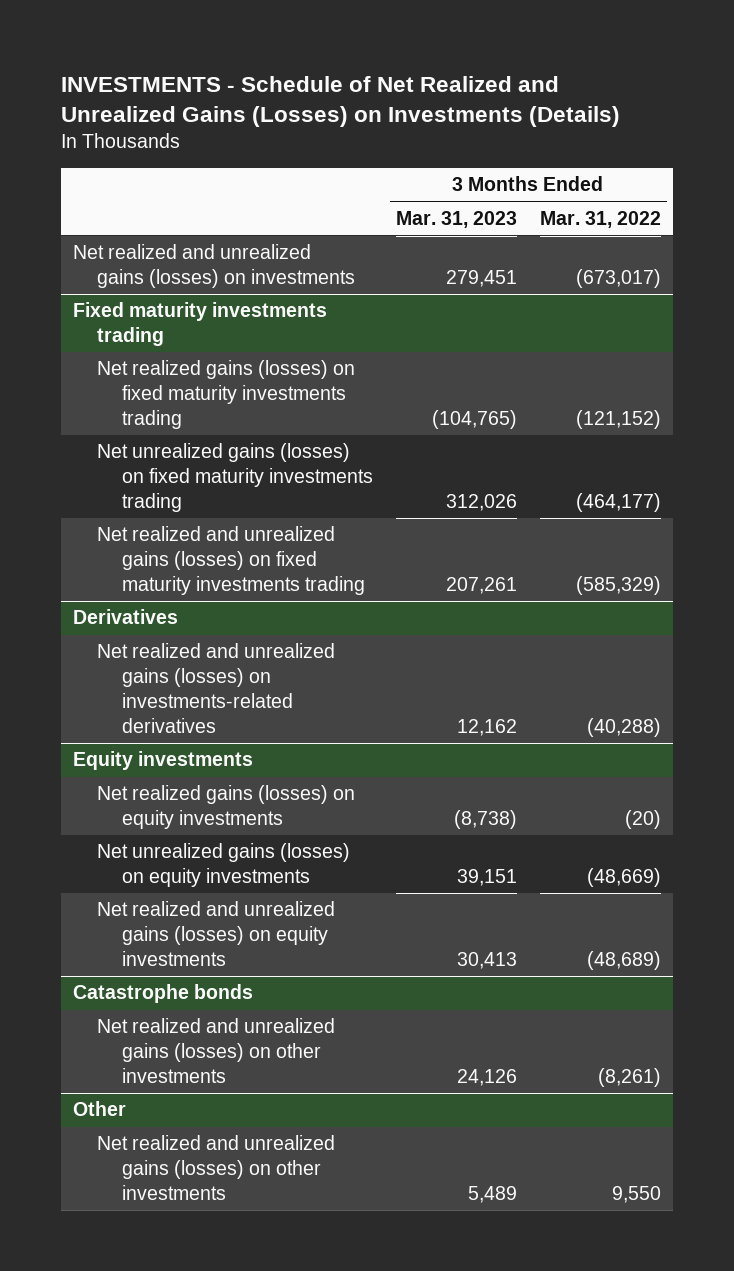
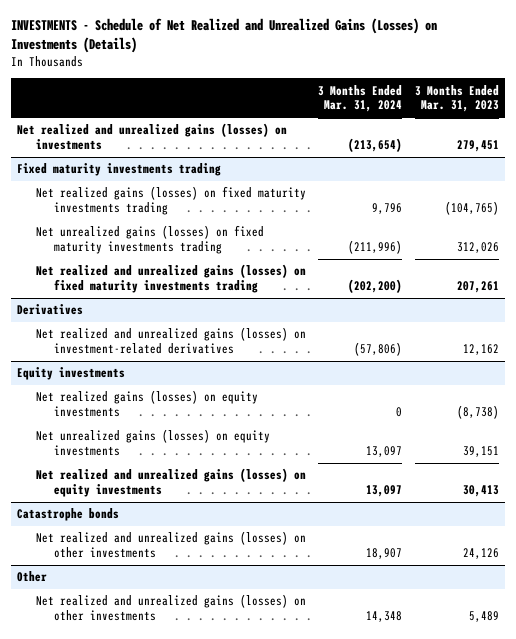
[540,210,662,228] Mar. 31, 2022 -> none
none -> [318,84,403,113] 3 Months Ended Mar. 31, 2024
[97,643,336,734] Net realized and unrealized gains (losses) on investments-related derivatives -> [35,327,306,355] Net realized and unrealized gains (losses) on investment-related derivatives

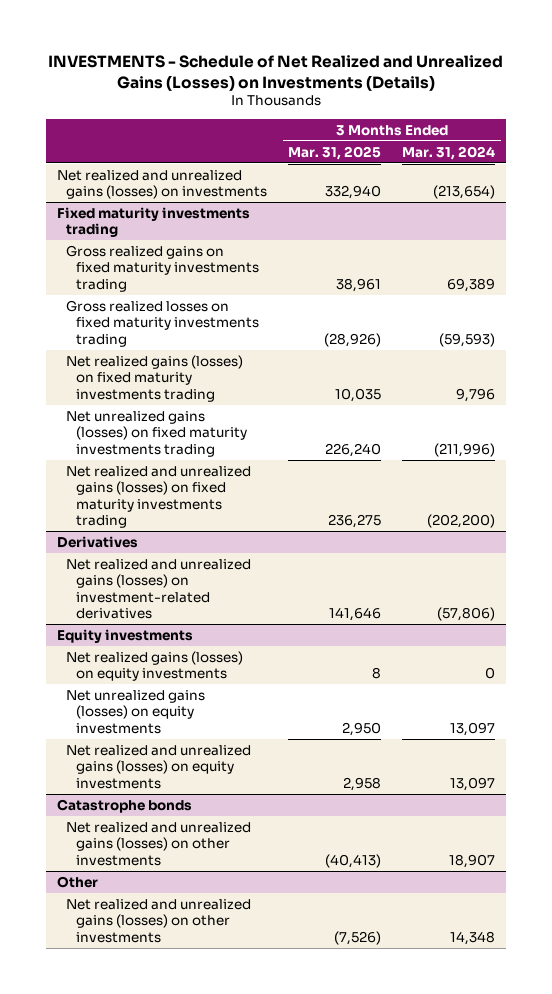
[414,84,499,113] 3 Months Ended Mar. 31, 2023 -> none
none -> [288,145,382,160] Mar. 31, 2025
none -> [66,244,259,292] Gross realized gains on fixed maturity investments trading
none -> [66,299,259,347] Gross realized losses on fixed maturity investments trading

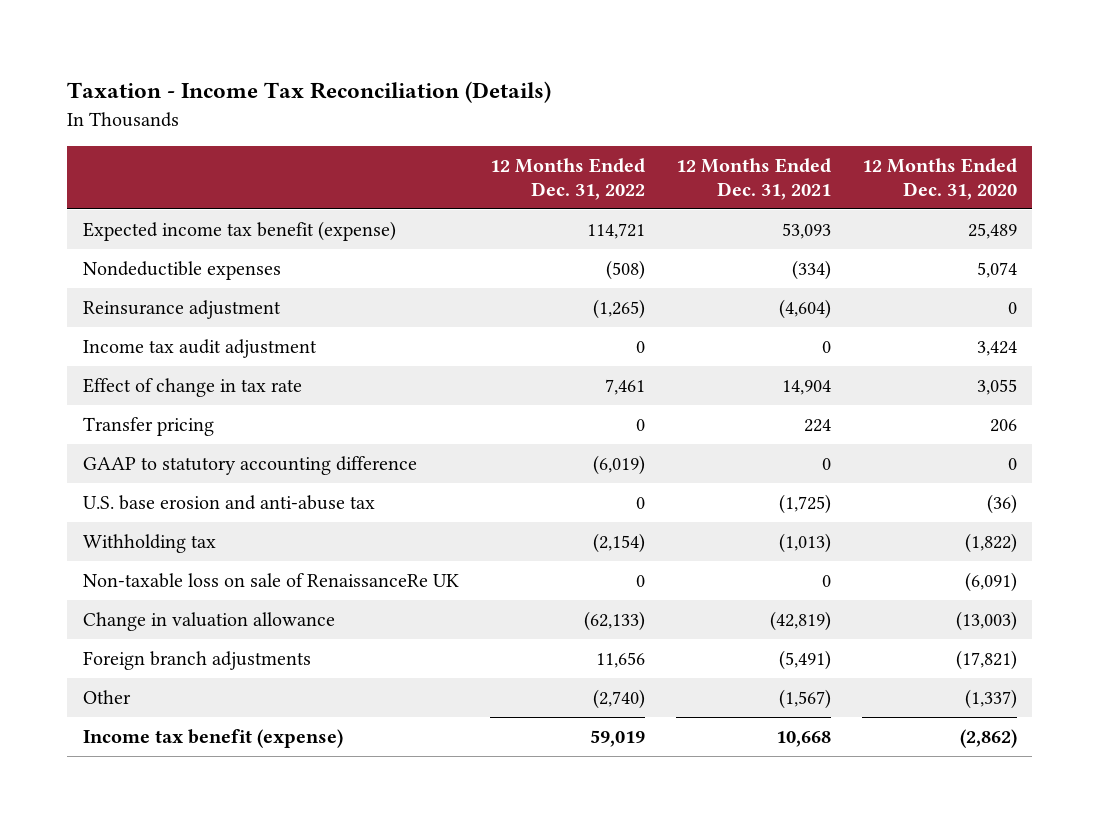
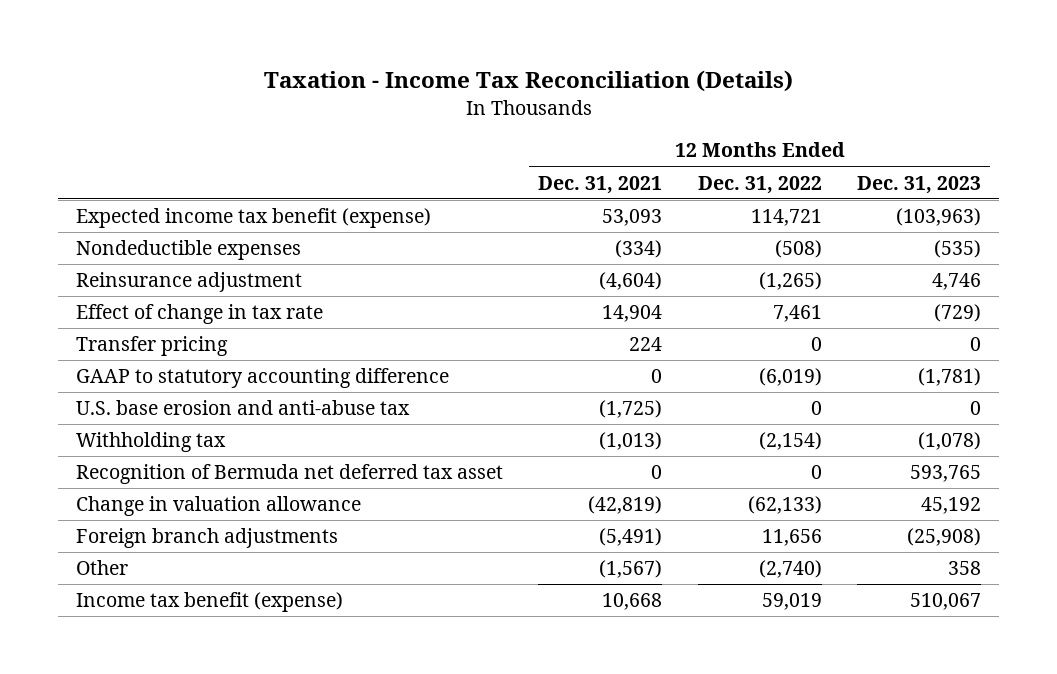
[861,157,1017,200] 12 Months Ended Dec. 31, 2020 -> none
none -> [857,175,982,194] Dec. 31, 2023
[82,338,317,358] Income tax audit adjustment -> none
[82,572,459,588] Non-taxable loss on sale of RenaissanceRe UK -> none
none -> [75,464,503,485] Recognition of Bermuda net deferred tax asset

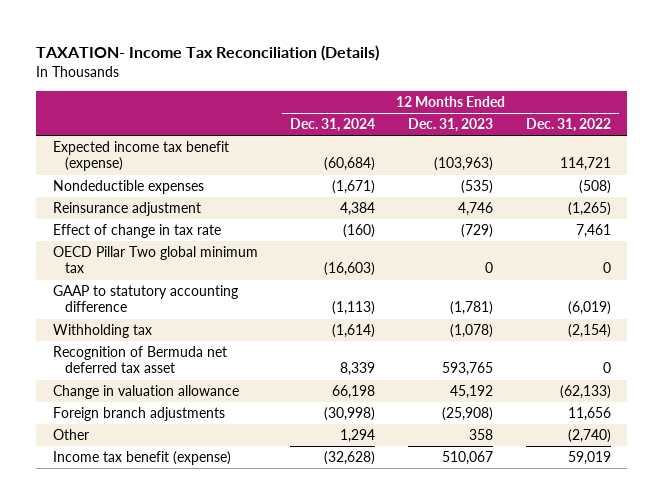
[263,70,793,93] Taxation - Income Tax Reconciliation (Details) -> [36,44,380,61] TAXATION- Income Tax Reconciliation (Details)
[538,175,663,194] Dec. 31, 2021 -> none
none -> [290,118,376,133] Dec. 31, 2024
[75,336,228,357] Transfer pricing -> none
none -> [52,246,258,274] OECD Pillar Two global minimum tax
[75,400,410,416] U.S. base erosion and anti-abuse tax -> none

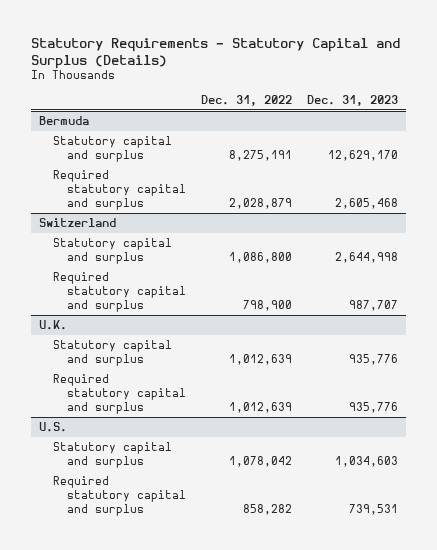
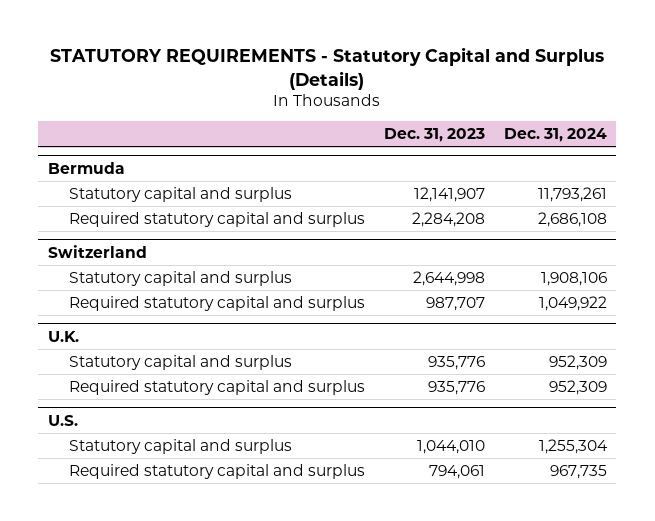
[31,37,401,69] Statutory Requirements - Statutory Capital and Surplus (Details) -> [50,46,605,90] STATUTORY REQUIREMENTS - Statutory Capital and Surplus (Details)
[201,95,293,107] Dec. 31, 2022 -> none
none -> [503,128,607,143] Dec. 31, 2024
[328,149,399,161] 12,629,170 -> [413,186,485,202] 12,141,907
[335,197,399,209] 2,605,468 -> [411,211,485,227] 2,284,208
[335,455,399,467] 1,034,603 -> [416,439,485,454] 1,044,010
[349,503,399,515] 739,531 -> [428,464,485,479] 794,061

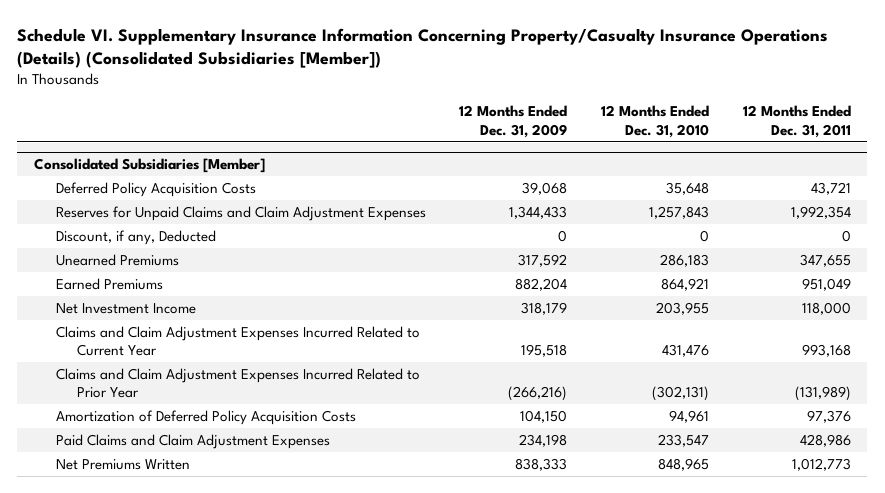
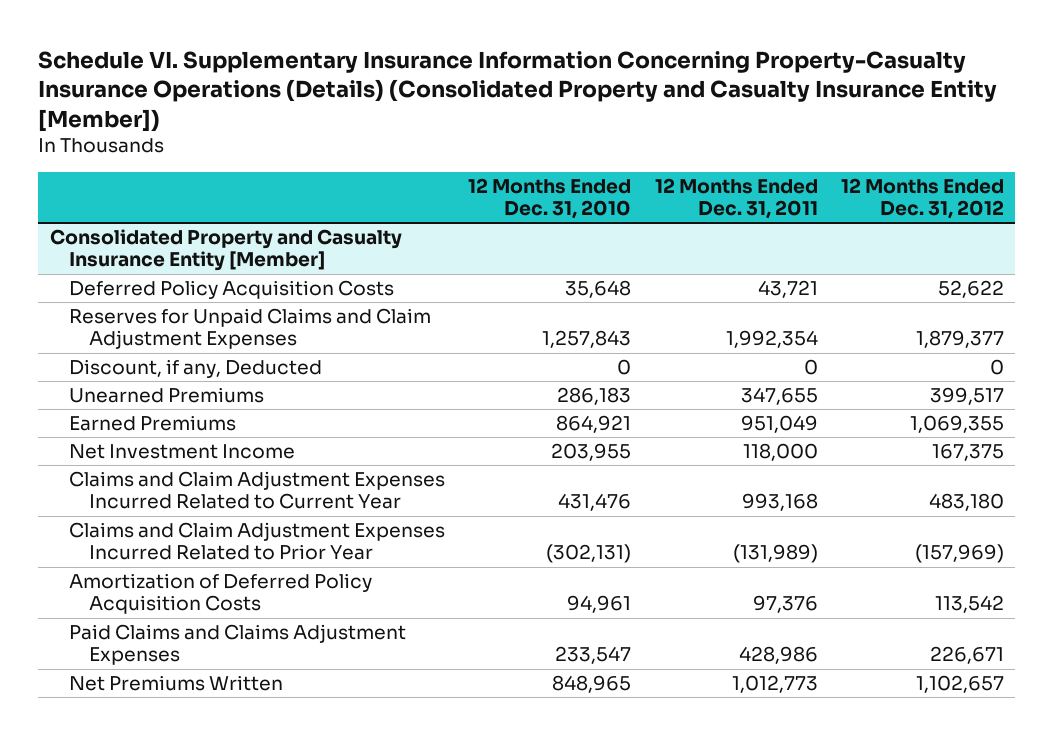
[17,27,829,69] Schedule VI. Supplementary Insurance Information Concerning Property/Casualty Insurance Operations (Details) (Consolidated Subsidiaries [Member]) -> [37,50,997,132] Schedule VI. Supplementary Insurance Information Concerning Property-Casualty Insurance Operations (Details) (Consolidated Property and Casualty Insurance Entity [Member])
[459,105,568,138] 12 Months Ended Dec. 31, 2009 -> none
none -> [840,177,1004,219] 12 Months Ended Dec. 31, 2012
[34,158,266,174] Consolidated Subsidiaries [Member] -> none
none -> [49,229,402,272] Consolidated Property and Casualty Insurance Entity [Member]
[55,433,330,449] Paid Claims and Claim Adjustment Expenses -> [69,624,407,666] Paid Claims and Claims Adjustment Expenses

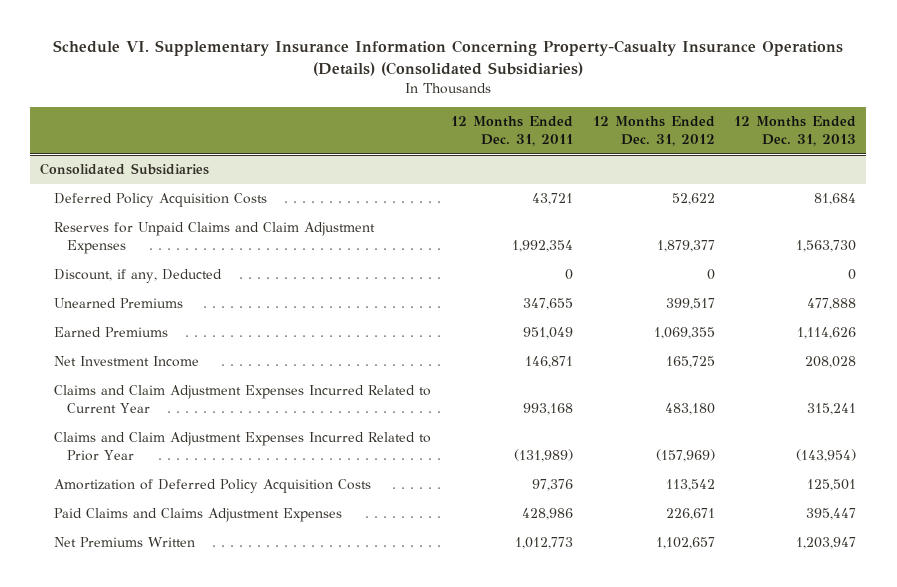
[37,50,997,132] Schedule VI. Supplementary Insurance Information Concerning Property-Casualty Insurance Operations (Details) (Consolidated Property and Casualty Insurance Entity [Member]) -> [53,40,844,76] Schedule VI. Supplementary Insurance Information Concerning Property-Casualty Insurance Operations (Details) (Consolidated Subsidiaries)
[468,177,632,219] 12 Months Ended Dec. 31, 2010 -> none
none -> [734,116,857,147] 12 Months Ended Dec. 31, 2013
[49,229,402,272] Consolidated Property and Casualty Insurance Entity [Member] -> none
none -> [40,163,210,176] Consolidated Subsidiaries
[742,443,818,462] 118,000 -> [524,356,573,369] 146,871
[931,444,1004,462] 167,375 -> [665,356,715,369] 165,725

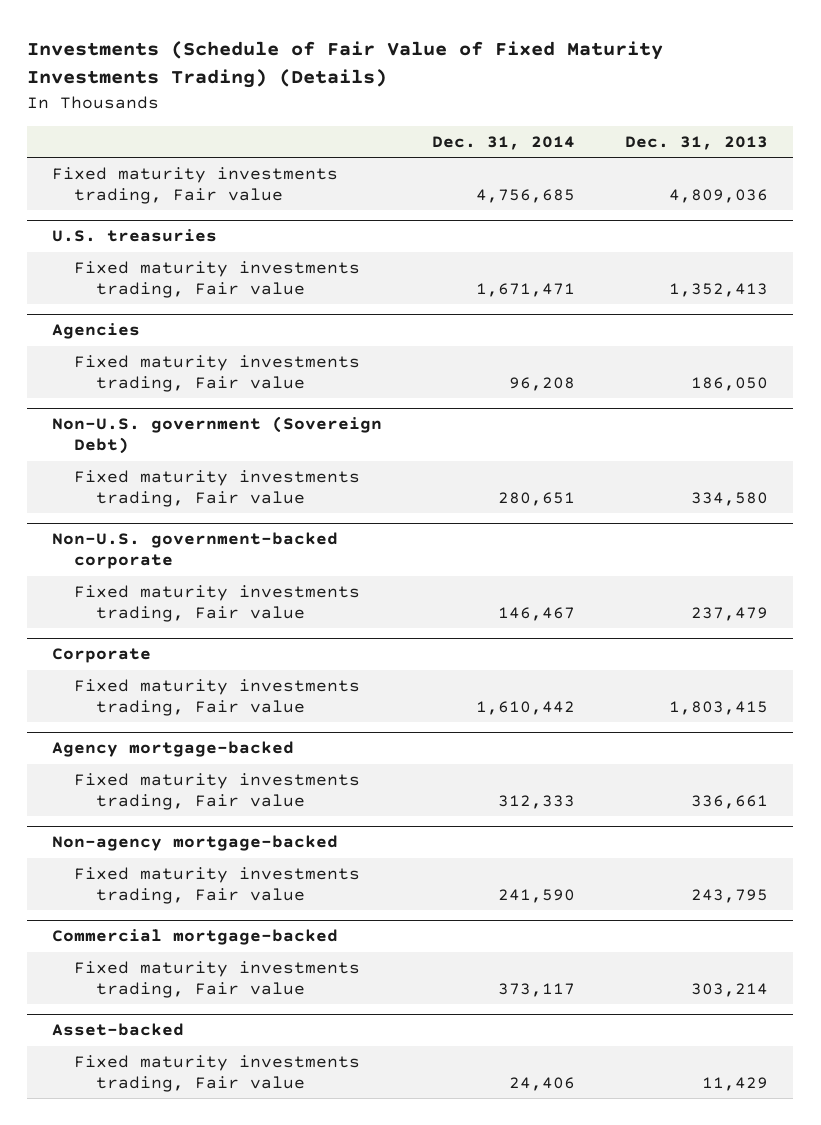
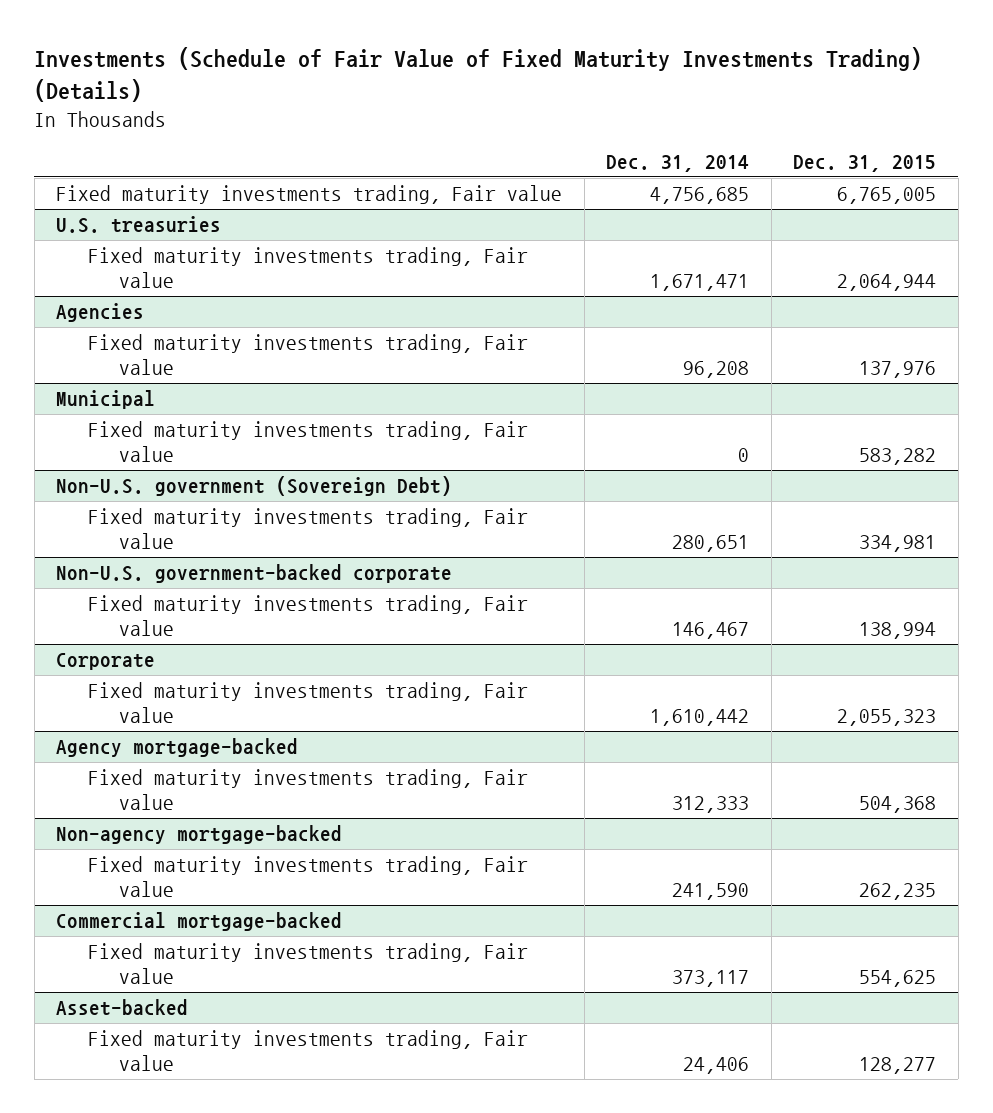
[625,135,769,150] Dec. 31, 2013 -> none
none -> [793,155,937,173] Dec. 31, 2015
none -> [56,389,156,409] Municipal
none -> [87,420,528,462] Fixed maturity investments trading, Fair value

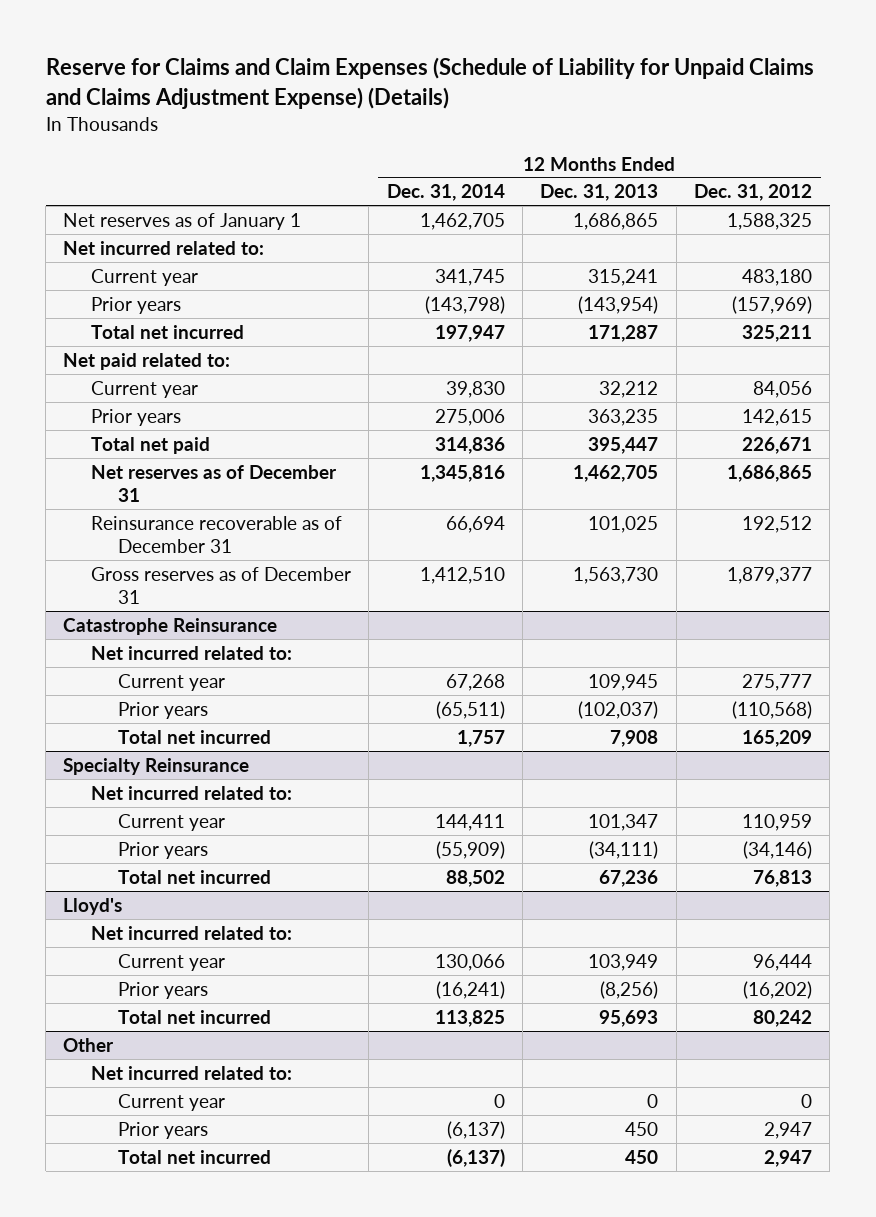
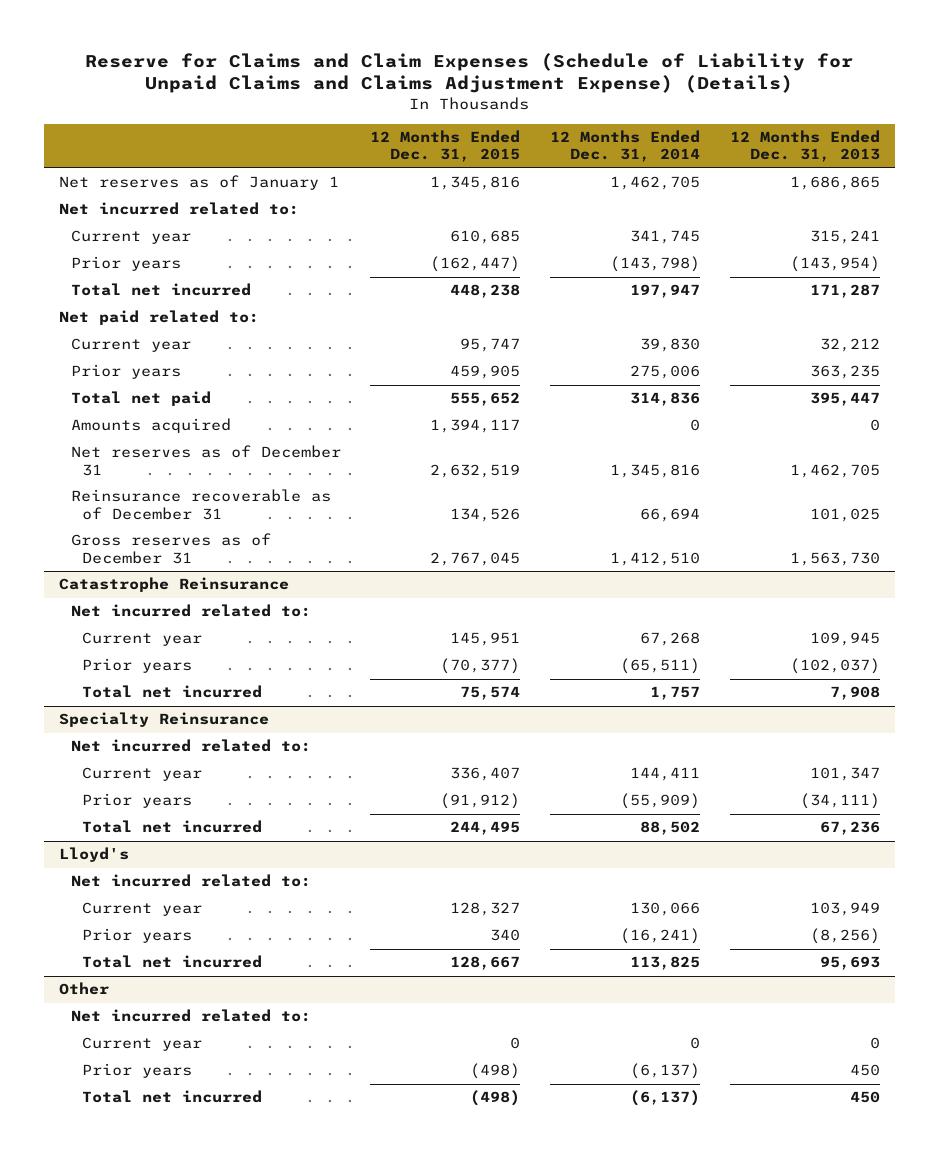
[694,184,813,202] Dec. 31, 2012 -> none
none -> [370,130,521,163] 12 Months Ended Dec. 31, 2015
none -> [70,418,231,434] Amounts acquired

